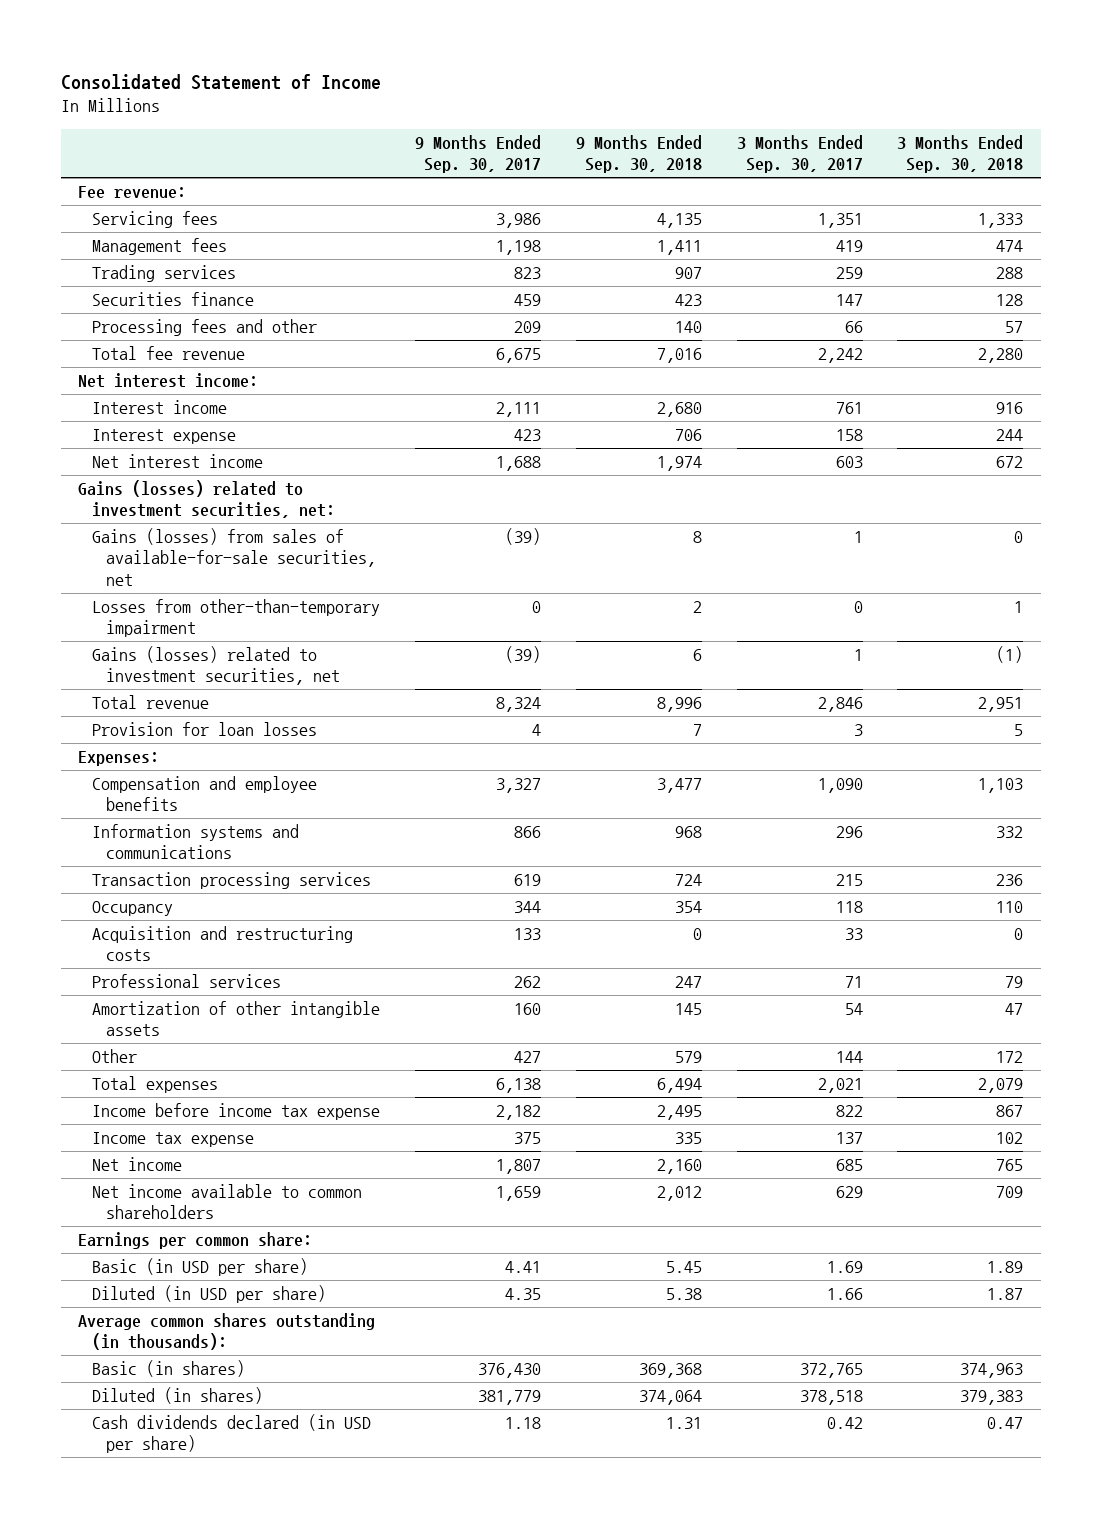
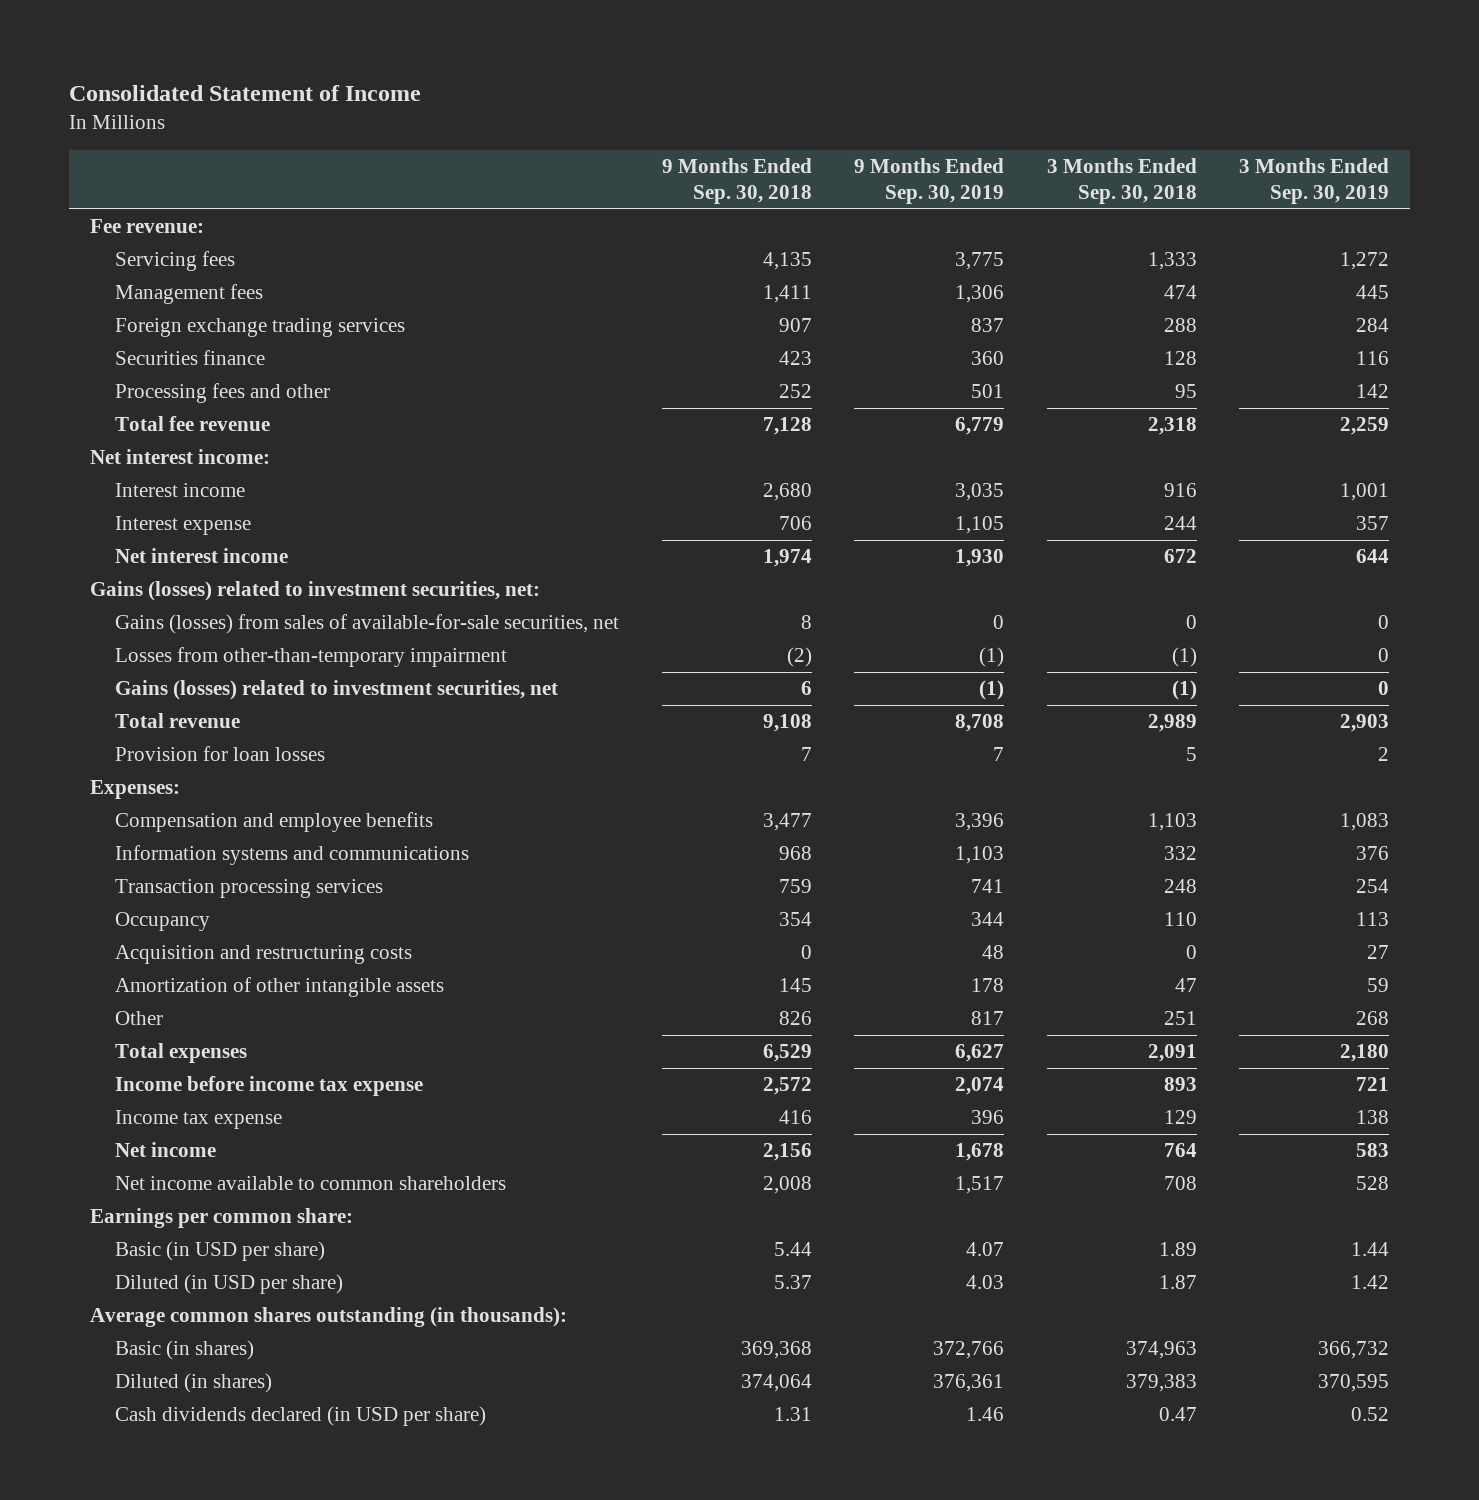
[415,134,542,174] 9 Months Ended Sep. 30, 2017 -> none
[736,134,863,174] 3 Months Ended Sep. 30, 2017 -> none
none -> [854,158,1005,204] 9 Months Ended Sep. 30, 2019
none -> [1239,158,1390,204] 3 Months Ended Sep. 30, 2019
[92,264,237,282] Trading services -> [115,318,406,338] Foreign exchange trading services
[674,320,702,333] 140 -> [778,384,812,399] 252
[1005,320,1024,333] 57 -> [1174,384,1197,399] 95
[656,347,702,363] 7,016 -> [762,417,812,436] 7,128
[978,347,1024,363] 2,280 -> [1147,417,1197,436] 2,318
[692,600,702,613] 2 -> [786,647,812,668] (2)
[1014,600,1024,613] 1 -> [1171,647,1197,668] (1)
[656,696,702,712] 8,996 -> [762,714,812,733] 9,108
[978,696,1024,712] 2,951 -> [1147,714,1197,733] 2,989
[674,873,702,886] 724 -> [778,879,812,894] 759
[996,873,1024,886] 236 -> [1163,879,1197,894] 248
[92,973,282,988] Professional services -> none
[674,1050,702,1063] 579 -> [778,1011,812,1026] 826
[996,1050,1024,1063] 172 -> [1163,1011,1197,1026] 251
[656,1077,702,1093] 6,494 -> [762,1044,812,1063] 6,529
[978,1077,1024,1093] 2,079 -> [1147,1044,1197,1063] 2,091
[656,1104,702,1120] 2,495 -> [762,1077,812,1096] 2,572
[996,1104,1024,1117] 867 -> [1163,1077,1197,1092] 893
[674,1131,702,1144] 335 -> [778,1110,812,1125] 416
[996,1131,1024,1144] 102 -> [1163,1110,1197,1125] 129
[656,1158,702,1174] 2,160 -> [762,1143,812,1162] 2,156
[996,1158,1024,1171] 765 -> [1163,1143,1197,1158] 764
[656,1185,702,1201] 2,012 -> [762,1176,812,1195] 2,008
[996,1185,1024,1198] 709 -> [1163,1176,1197,1191] 708
[665,1260,702,1273] 5.45 -> [773,1242,812,1257] 5.44
[665,1287,702,1300] 5.38 -> [773,1275,812,1290] 5.37

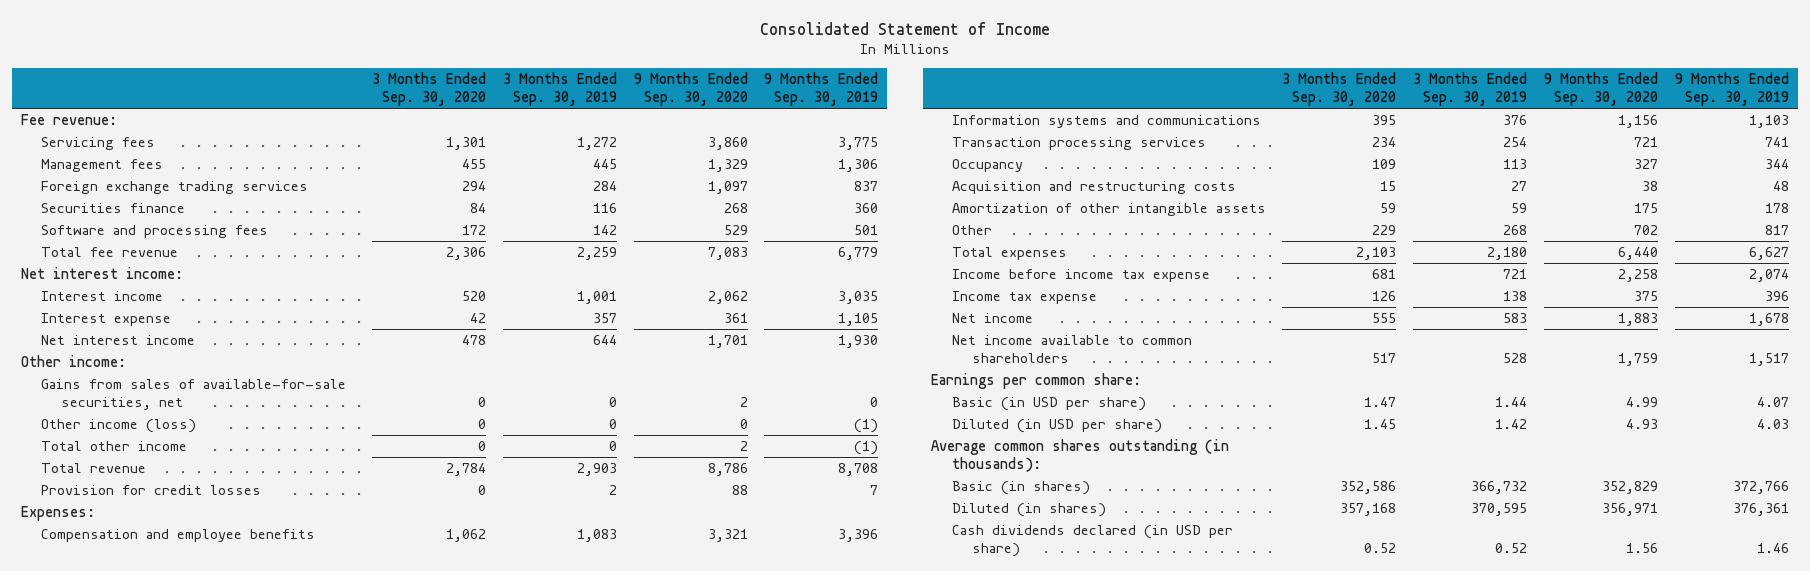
[661,158,812,204] 9 Months Ended Sep. 30, 2018 -> none
[1046,158,1197,204] 3 Months Ended Sep. 30, 2018 -> none
none -> [371,72,486,106] 3 Months Ended Sep. 30, 2020
none -> [633,72,748,106] 9 Months Ended Sep. 30, 2020
[115,383,331,404] Processing fees and other -> [40,225,268,239] Software and processing fees
[115,647,508,668] Losses from other-than-temporary impairment -> none
[115,680,559,701] Gains (losses) related to investment securities, net -> none
[90,581,541,602] Gains (losses) related to investment securities, net: -> [20,355,126,368] Other income:
[115,614,620,635] Gains (losses) from sales of available-for-sale securities, net -> [40,379,346,410] Gains from sales of available-for-sale securities, net
none -> [40,419,196,434] Other income (loss)
none -> [40,441,187,452] Total other income
[115,746,326,762] Provision for loan losses -> [40,485,261,496] Provision for credit losses

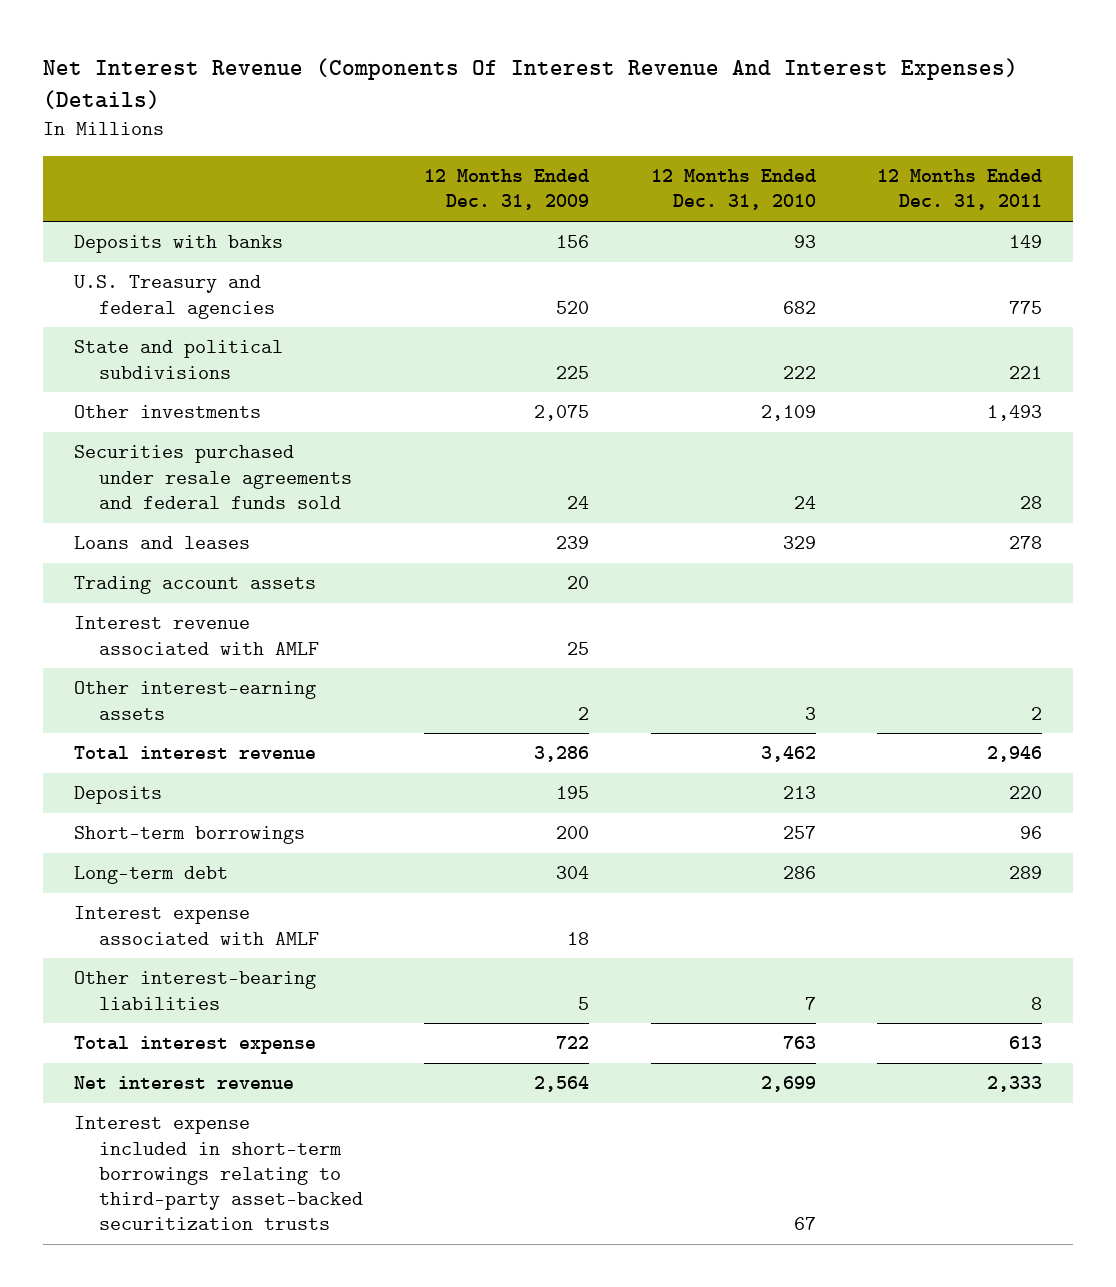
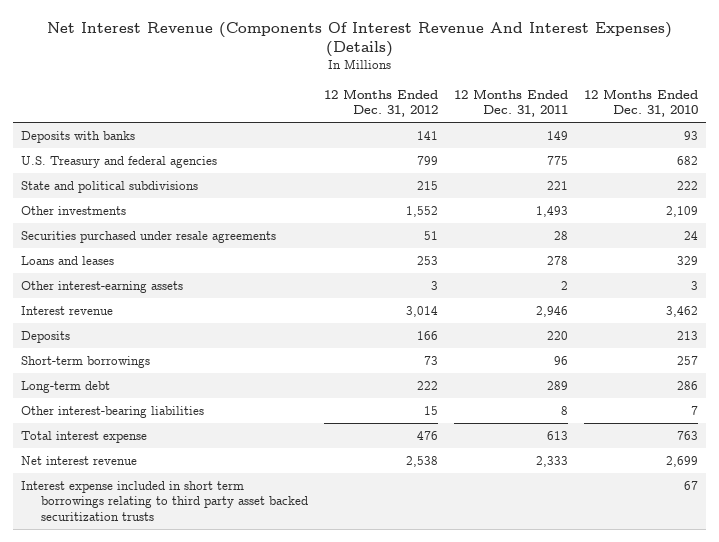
[424,169,590,211] 12 Months Ended Dec. 31, 2009 -> none
none -> [323,88,438,118] 12 Months Ended Dec. 31, 2012
[73,445,352,509] Securities purchased under resale agreements and federal funds sold -> [21,230,277,243] Securities purchased under resale agreements
[73,576,316,595] Trading account assets -> none
[73,616,319,655] Interest revenue associated with AMLF -> none
[73,746,316,761] Total interest revenue -> [21,305,114,315] Interest revenue
[73,906,319,945] Interest expense associated with AMLF -> none
[73,1116,363,1231] Interest expense included in short-term borrowings relating to third-party asset-backed securitization trusts -> [21,480,308,521] Interest expense included in short term borrowings relating to third party asset backed securitization trusts

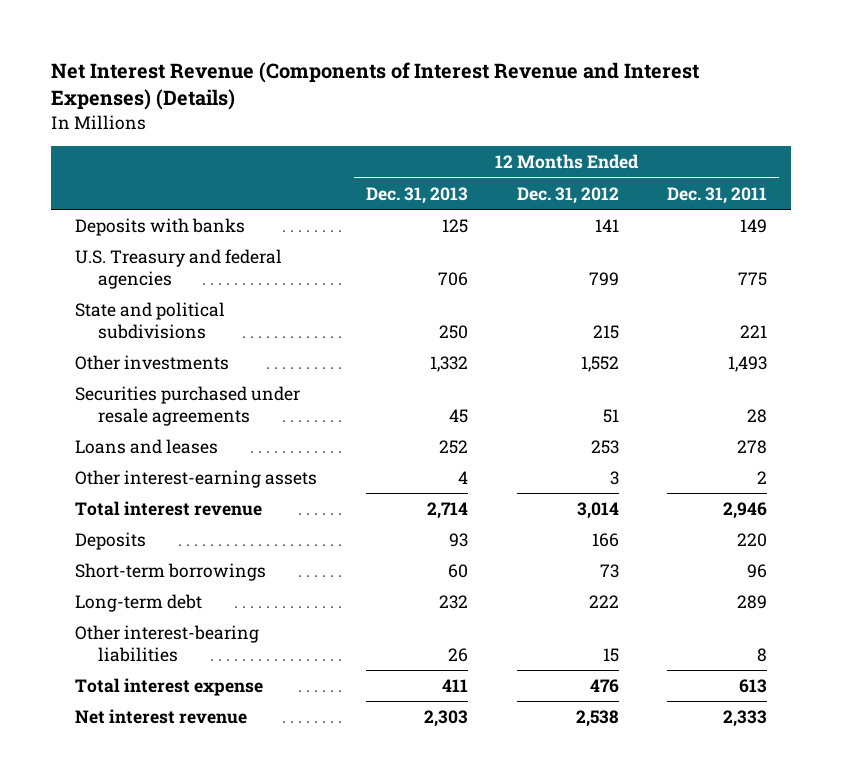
[46,21,672,58] Net Interest Revenue (Components Of Interest Revenue And Interest Expenses) (Details) -> [51,62,700,111] Net Interest Revenue (Components of Interest Revenue and Interest Expenses) (Details)
[584,88,699,118] 12 Months Ended Dec. 31, 2010 -> none
none -> [365,186,468,204] Dec. 31, 2013
[21,305,114,315] Interest revenue -> [75,501,263,517] Total interest revenue
[21,480,308,521] Interest expense included in short term borrowings relating to third party asset backed securitization trusts -> none

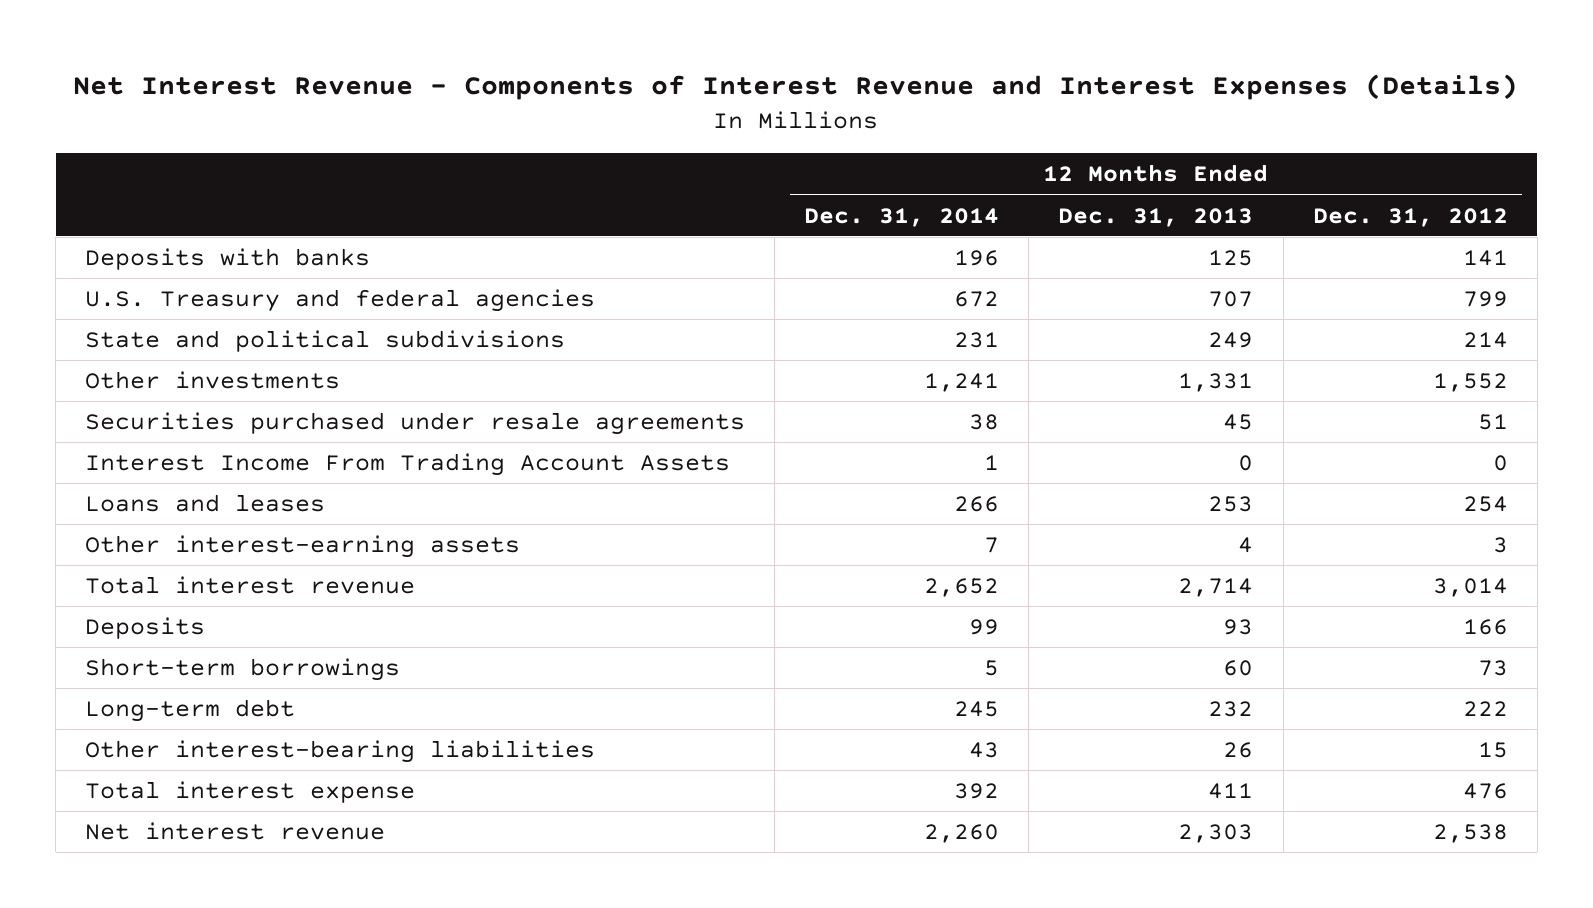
[51,62,700,111] Net Interest Revenue (Components of Interest Revenue and Interest Expenses) (Details) -> [73,74,1519,101] Net Interest Revenue - Components of Interest Revenue and Interest Expenses (Details)
[667,186,768,204] Dec. 31, 2011 -> none
none -> [804,207,1000,227] Dec. 31, 2014
[437,271,468,286] 706 -> [1208,291,1254,308] 707
[438,324,468,339] 250 -> [1208,332,1254,349] 249
[592,324,619,339] 215 -> [1462,332,1508,349] 214
[429,356,468,373] 1,332 -> [1178,373,1254,393] 1,331
none -> [85,453,731,477] Interest Income From Trading Account Assets
[438,440,468,455] 252 -> [1208,496,1254,513] 253
[590,440,619,455] 253 -> [1462,496,1508,513] 254

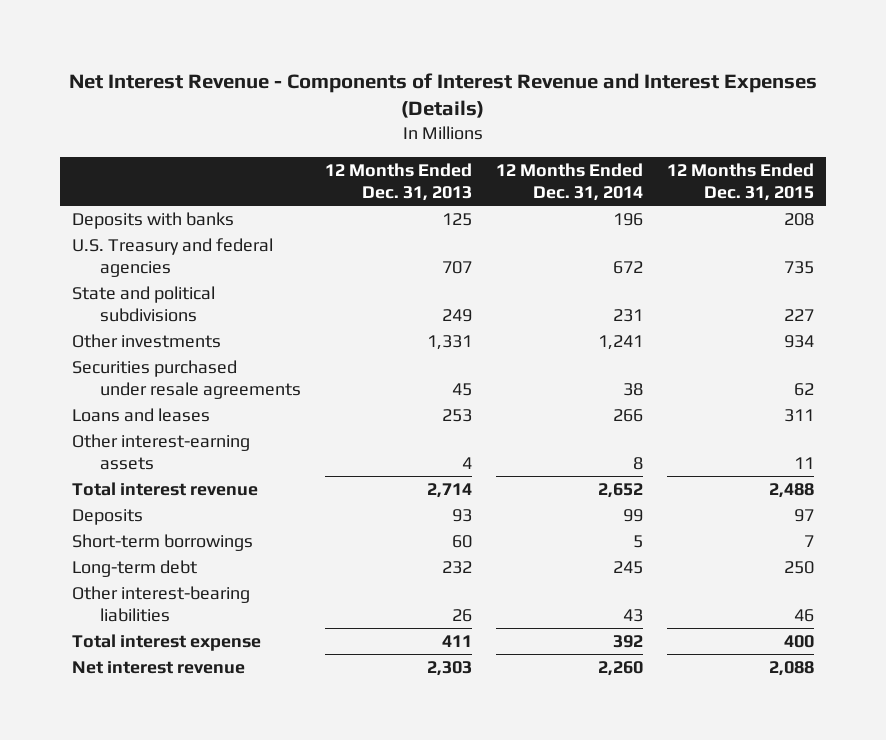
[1312,207,1508,227] Dec. 31, 2012 -> none
none -> [666,163,814,201] 12 Months Ended Dec. 31, 2015
[85,453,731,477] Interest Income From Trading Account Assets -> none
[984,537,1000,554] 7 -> [632,456,643,470] 8

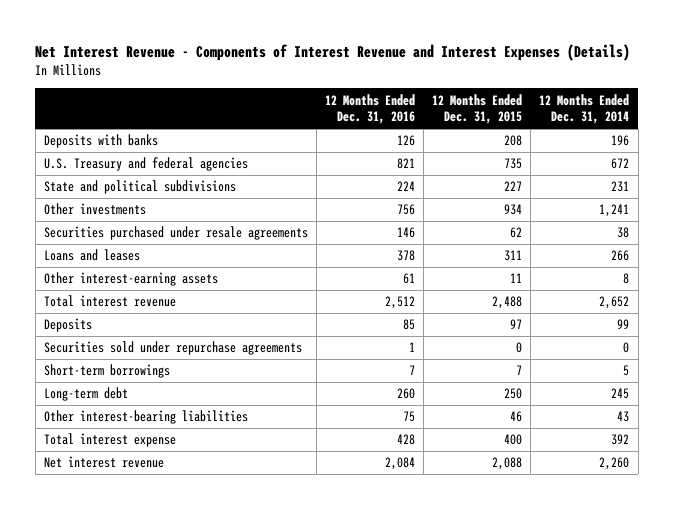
[325,163,473,201] 12 Months Ended Dec. 31, 2013 -> none
none -> [325,93,416,125] 12 Months Ended Dec. 31, 2016
none -> [44,341,303,356] Securities sold under repurchase agreements

